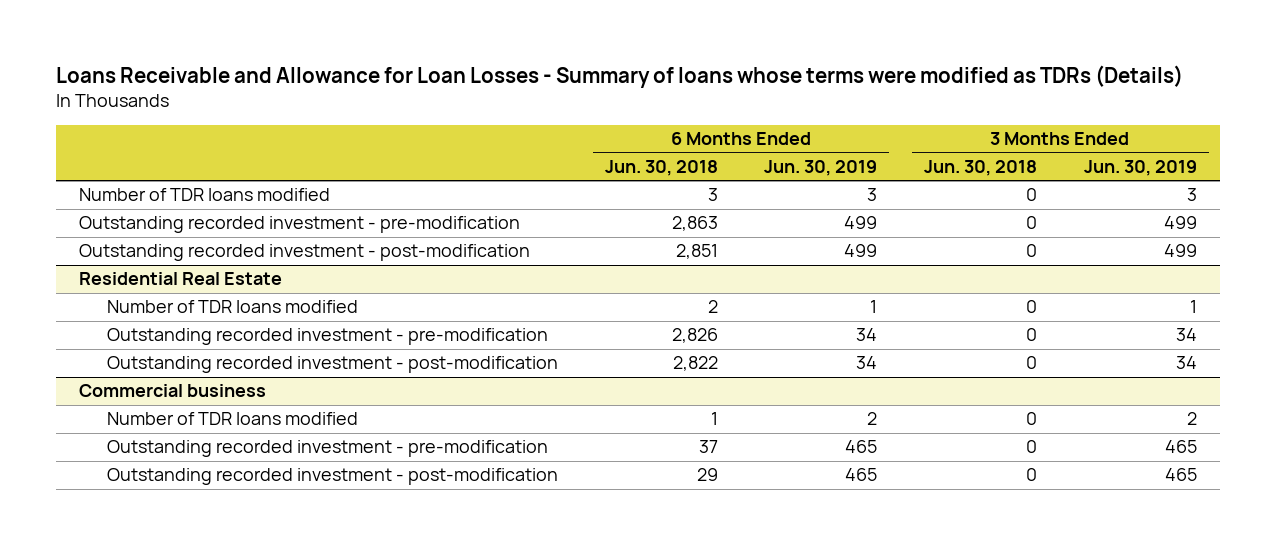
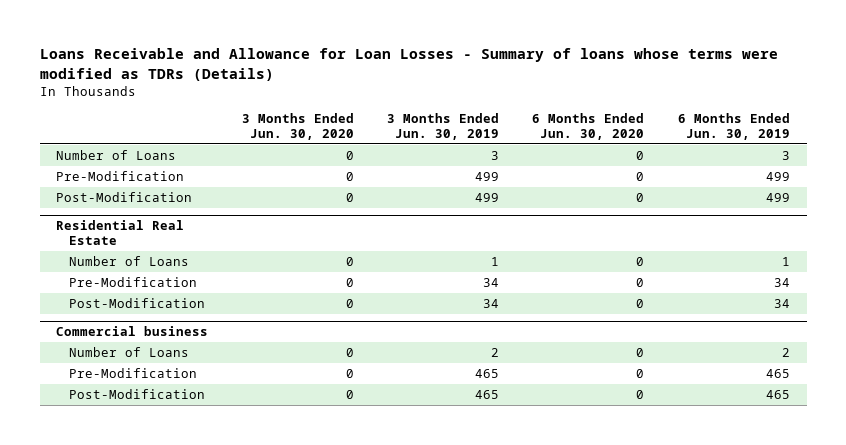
[604,160,718,177] Jun. 30, 2018 -> none
[924,160,1038,177] Jun. 30, 2018 -> none
none -> [241,113,354,140] 3 Months Ended Jun. 30, 2020
none -> [532,113,645,140] 6 Months Ended Jun. 30, 2020
[79,188,331,202] Number of TDR loans modified -> [56,150,177,161] Number of Loans
[79,216,521,234] Outstanding recorded investment - pre-modification -> [56,171,185,182] Pre-Modification
[79,244,531,262] Outstanding recorded investment - post-modification -> [56,192,193,203] Post-Modification
[106,300,358,314] Number of TDR loans modified -> [69,256,190,267] Number of Loans
[106,328,548,346] Outstanding recorded investment - pre-modification -> [69,277,198,288] Pre-Modification
[106,356,558,374] Outstanding recorded investment - post-modification -> [69,298,206,309] Post-Modification
[106,412,358,426] Number of TDR loans modified -> [69,347,190,358] Number of Loans
[106,440,548,458] Outstanding recorded investment - pre-modification -> [69,368,198,379] Pre-Modification
[106,468,558,486] Outstanding recorded investment - post-modification -> [69,389,206,400] Post-Modification

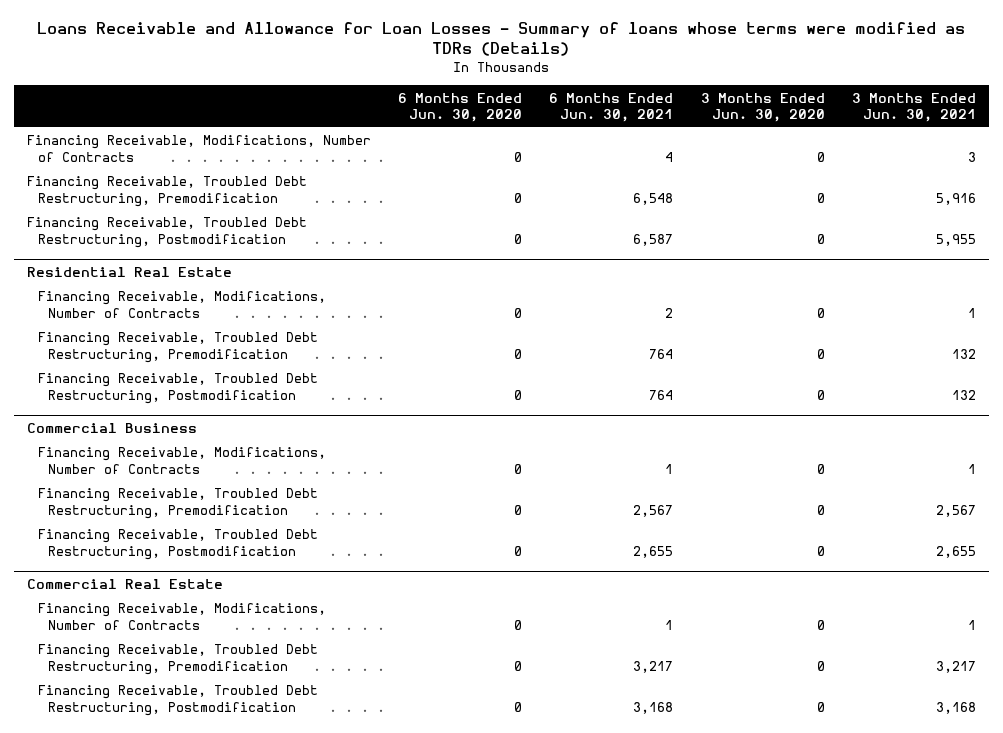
[387,113,500,140] 3 Months Ended Jun. 30, 2019 -> none
[677,113,790,140] 6 Months Ended Jun. 30, 2019 -> none
none -> [549,92,674,123] 6 Months Ended Jun. 30, 2021
none -> [851,92,976,123] 3 Months Ended Jun. 30, 2021
[56,150,177,161] Number of Loans -> [27,135,372,162] Financing Receivable, Modifications, Number of Contracts
[56,171,185,182] Pre-Modification -> [27,176,308,207] Financing Receivable, Troubled Debt Restructuring, Premodification
[56,192,193,203] Post-Modification -> [27,217,308,248] Financing Receivable, Troubled Debt Restructuring, Postmodification
[69,256,190,267] Number of Loans -> [37,291,326,318] Financing Receivable, Modifications, Number of Contracts
[69,277,198,288] Pre-Modification -> [37,332,318,363] Financing Receivable, Troubled Debt Restructuring, Premodification
[69,298,206,309] Post-Modification -> [37,373,318,404] Financing Receivable, Troubled Debt Restructuring, Postmodification
[56,326,209,337] Commercial business -> [27,422,198,433] Commercial Business
[69,347,190,358] Number of Loans -> [37,447,326,474] Financing Receivable, Modifications, Number of Contracts
[69,368,198,379] Pre-Modification -> [37,488,318,519] Financing Receivable, Troubled Debt Restructuring, Premodification
[69,389,206,400] Post-Modification -> [37,529,318,560] Financing Receivable, Troubled Debt Restructuring, Postmodification
none -> [27,578,224,589] Commercial Real Estate
none -> [37,603,326,630] Financing Receivable, Modifications, Number of Contracts
none -> [37,644,318,675] Financing Receivable, Troubled Debt Restructuring, Premodification
none -> [37,685,318,716] Financing Receivable, Troubled Debt Restructuring, Postmodification

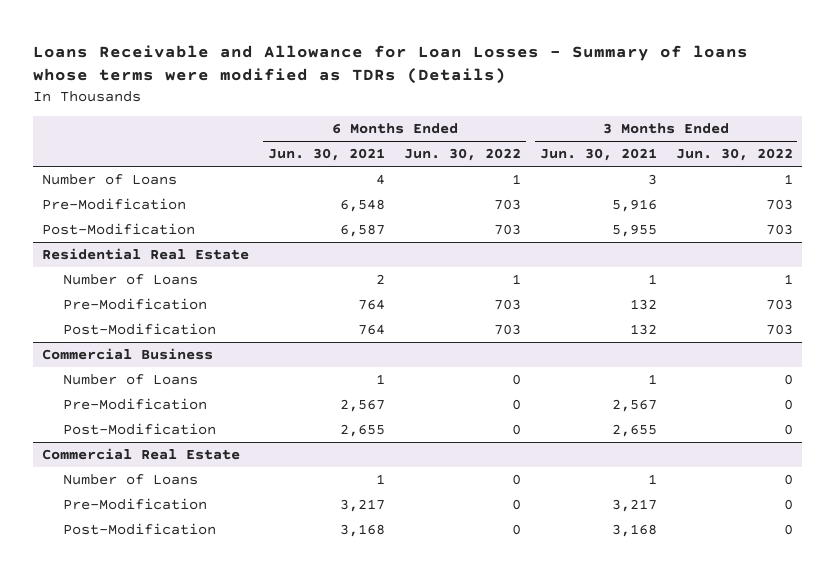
[398,92,523,123] 6 Months Ended Jun. 30, 2020 -> none
[700,92,825,123] 3 Months Ended Jun. 30, 2020 -> none
none -> [403,148,521,162] Jun. 30, 2022
none -> [675,148,793,162] Jun. 30, 2022
[27,135,372,162] Financing Receivable, Modifications, Number of Contracts -> [42,173,178,185] Number of Loans
[27,176,308,207] Financing Receivable, Troubled Debt Restructuring, Premodification -> [42,197,187,210] Pre-Modification
[27,217,308,248] Financing Receivable, Troubled Debt Restructuring, Postmodification -> [42,222,196,235] Post-Modification
[37,291,326,318] Financing Receivable, Modifications, Number of Contracts -> [62,273,198,285] Number of Loans
[37,332,318,363] Financing Receivable, Troubled Debt Restructuring, Premodification -> [62,297,207,310] Pre-Modification
[37,373,318,404] Financing Receivable, Troubled Debt Restructuring, Postmodification -> [62,322,216,335] Post-Modification
[37,447,326,474] Financing Receivable, Modifications, Number of Contracts -> [62,373,198,385] Number of Loans
[37,488,318,519] Financing Receivable, Troubled Debt Restructuring, Premodification -> [62,397,207,410] Pre-Modification
[37,529,318,560] Financing Receivable, Troubled Debt Restructuring, Postmodification -> [62,422,216,435] Post-Modification
[37,603,326,630] Financing Receivable, Modifications, Number of Contracts -> [62,473,198,485] Number of Loans
[37,644,318,675] Financing Receivable, Troubled Debt Restructuring, Premodification -> [62,497,207,510] Pre-Modification
[37,685,318,716] Financing Receivable, Troubled Debt Restructuring, Postmodification -> [62,522,216,535] Post-Modification

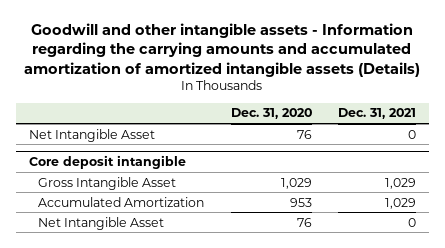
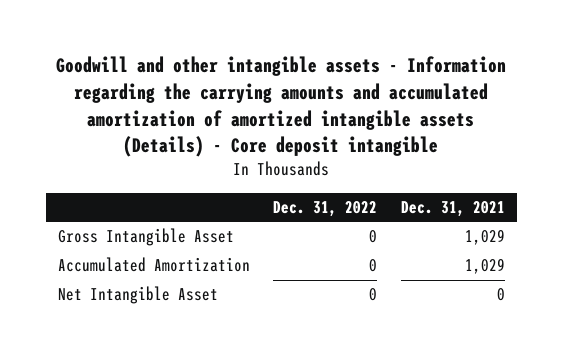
[24,23,421,77] Goodwill and other intangible assets - Information regarding the carrying amounts and accumulated amortization of amortized intangible assets (Details) -> [56,56,507,158] Goodwill and other intangible assets - Information regarding the carrying amounts and accumulated amortization of amortized intangible assets (Details) - Core deposit intangible
[230,108,312,120] Dec. 31, 2020 -> none
none -> [273,200,378,217] Dec. 31, 2022
[28,128,155,142] Net Intangible Asset -> none
[28,154,186,169] Core deposit intangible -> none

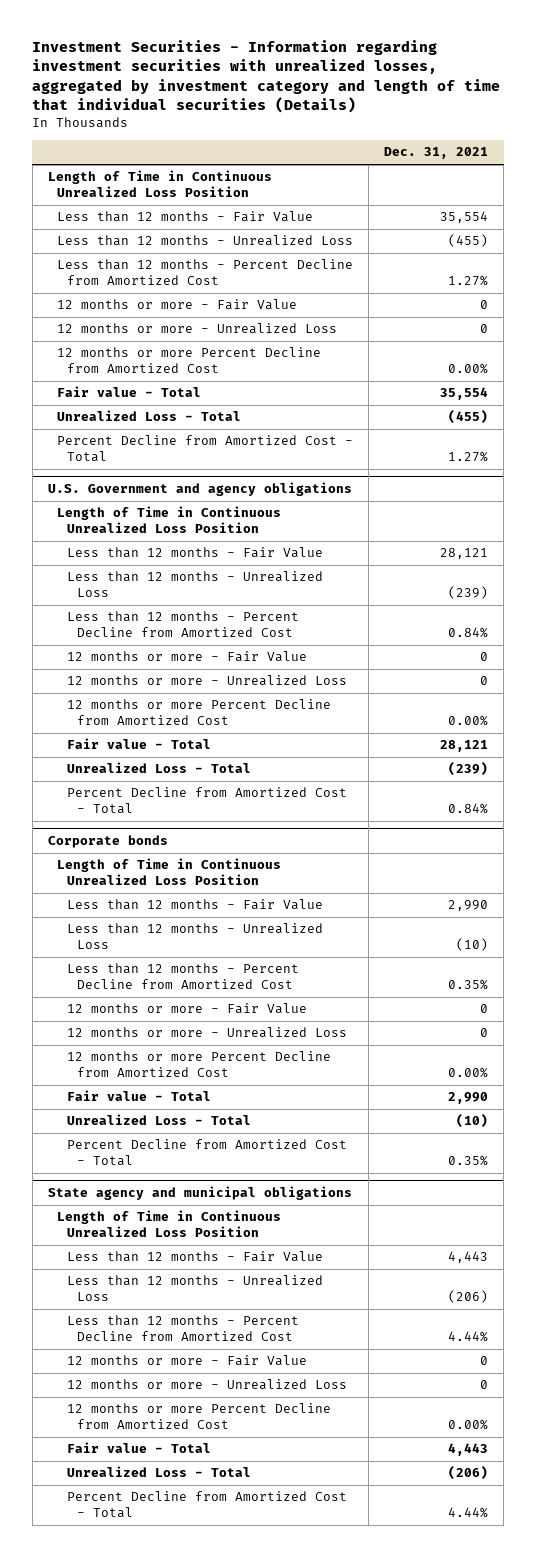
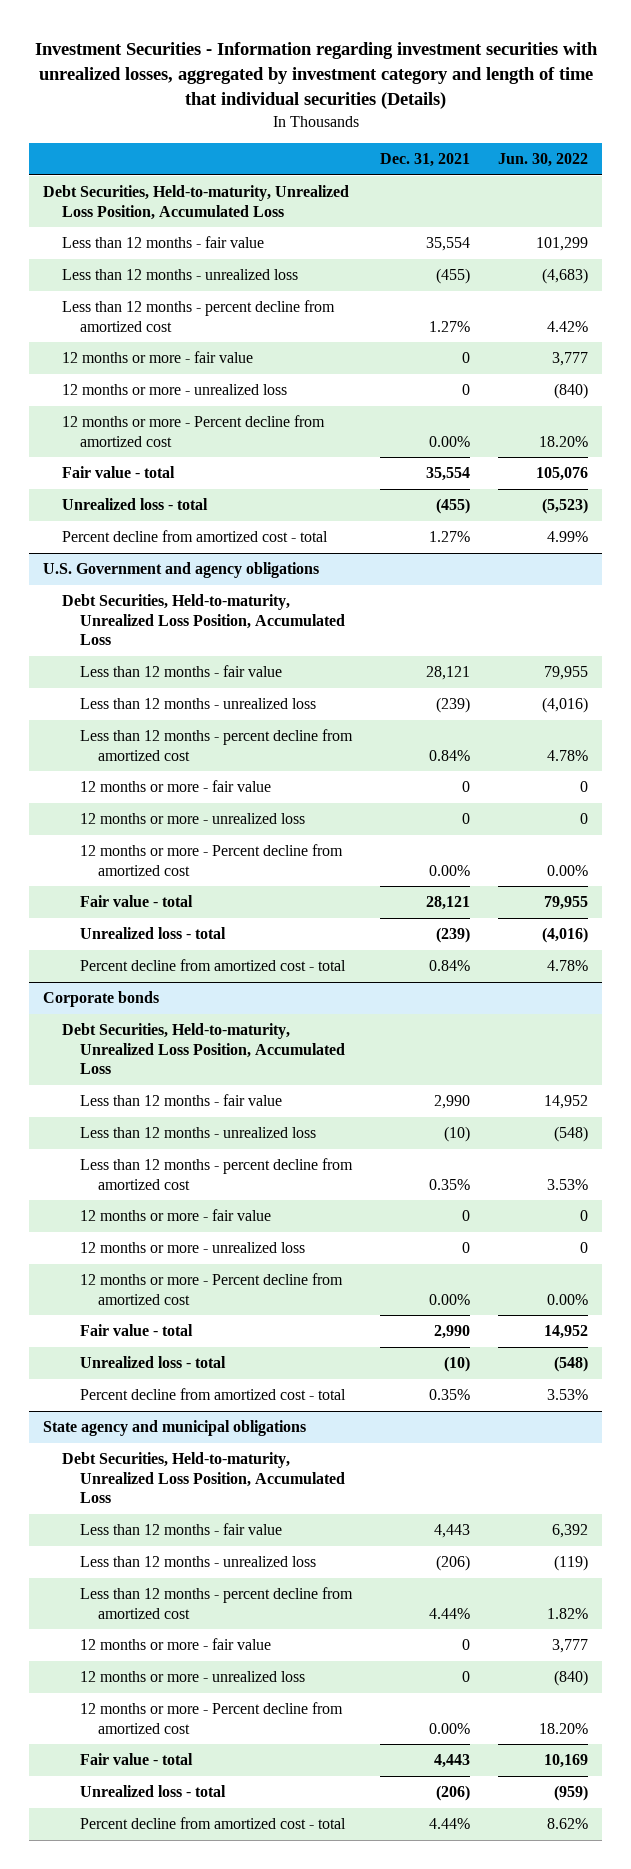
none -> [497,153,588,168] Jun. 30, 2022
[47,170,272,198] Length of Time in Continuous Unrealized Loss Position -> [43,185,350,220] Debt Securities, Held-to-maturity, Unrealized Loss Position, Accumulated Loss
[57,211,314,223] Less than 12 months - Fair Value -> [61,236,264,249] Less than 12 months - fair value
[57,235,354,247] Less than 12 months - Unrealized Loss -> [61,269,298,281] Less than 12 months - unrealized loss
[57,259,354,286] Less than 12 months - Percent Decline from Amortized Cost -> [61,300,335,332] Less than 12 months - percent decline from amortized cost
[57,299,298,311] 12 months or more - Fair Value -> [61,351,253,364] 12 months or more - fair value
[57,323,338,335] 12 months or more - Unrealized Loss -> [61,384,287,396] 12 months or more - unrealized loss
[57,347,322,374] 12 months or more Percent Decline from Amortized Cost -> [61,415,325,447] 12 months or more - Percent decline from amortized cost
[57,386,202,398] Fair value - Total -> [61,466,175,479] Fair value - total
[57,410,242,422] Unrealized Loss - Total -> [61,498,208,511] Unrealized loss - total
[57,435,354,463] Percent Decline from Amortized Cost - Total -> [61,530,328,543] Percent decline from amortized cost - total
[57,506,282,534] Length of Time in Continuous Unrealized Loss Position -> [61,594,345,646] Debt Securities, Held-to-maturity, Unrealized Loss Position, Accumulated Loss
[66,547,323,559] Less than 12 months - Fair Value -> [79,665,282,678] Less than 12 months - fair value
[66,571,323,598] Less than 12 months - Unrealized Loss -> [79,698,316,710] Less than 12 months - unrealized loss
[66,611,299,638] Less than 12 months - Percent Decline from Amortized Cost -> [79,729,353,761] Less than 12 months - percent decline from amortized cost
[66,651,307,663] 12 months or more - Fair Value -> [79,780,271,793] 12 months or more - fair value
[66,675,347,687] 12 months or more - Unrealized Loss -> [79,813,305,825] 12 months or more - unrealized loss
[66,699,331,726] 12 months or more Percent Decline from Amortized Cost -> [79,844,343,876] 12 months or more - Percent decline from amortized cost
[66,738,211,750] Fair value - Total -> [79,895,193,908] Fair value - total
[66,762,251,774] Unrealized Loss - Total -> [79,927,226,940] Unrealized loss - total
[66,787,347,815] Percent Decline from Amortized Cost - Total -> [79,959,346,972] Percent decline from amortized cost - total
[57,858,282,886] Length of Time in Continuous Unrealized Loss Position -> [61,1023,345,1075] Debt Securities, Held-to-maturity, Unrealized Loss Position, Accumulated Loss
[66,899,323,911] Less than 12 months - Fair Value -> [79,1094,282,1107] Less than 12 months - fair value
[66,923,323,950] Less than 12 months - Unrealized Loss -> [79,1127,316,1139] Less than 12 months - unrealized loss
[66,963,299,990] Less than 12 months - Percent Decline from Amortized Cost -> [79,1158,353,1190] Less than 12 months - percent decline from amortized cost
[66,1003,307,1015] 12 months or more - Fair Value -> [79,1209,271,1222] 12 months or more - fair value
[66,1027,347,1039] 12 months or more - Unrealized Loss -> [79,1242,305,1254] 12 months or more - unrealized loss
[66,1051,331,1078] 12 months or more Percent Decline from Amortized Cost -> [79,1273,343,1305] 12 months or more - Percent decline from amortized cost
[66,1090,211,1102] Fair value - Total -> [79,1324,193,1337] Fair value - total
[66,1114,251,1126] Unrealized Loss - Total -> [79,1356,226,1369] Unrealized loss - total
[66,1139,347,1167] Percent Decline from Amortized Cost - Total -> [79,1388,346,1401] Percent decline from amortized cost - total
[57,1210,282,1238] Length of Time in Continuous Unrealized Loss Position -> [61,1452,345,1504] Debt Securities, Held-to-maturity, Unrealized Loss Position, Accumulated Loss
[66,1251,323,1263] Less than 12 months - Fair Value -> [79,1523,282,1536] Less than 12 months - fair value
[66,1275,323,1302] Less than 12 months - Unrealized Loss -> [79,1556,316,1568] Less than 12 months - unrealized loss
[66,1315,299,1342] Less than 12 months - Percent Decline from Amortized Cost -> [79,1587,353,1619] Less than 12 months - percent decline from amortized cost
[66,1355,307,1367] 12 months or more - Fair Value -> [79,1638,271,1651] 12 months or more - fair value
[66,1379,347,1391] 12 months or more - Unrealized Loss -> [79,1671,305,1683] 12 months or more - unrealized loss
[66,1403,331,1430] 12 months or more Percent Decline from Amortized Cost -> [79,1702,343,1734] 12 months or more - Percent decline from amortized cost
[66,1442,211,1454] Fair value - Total -> [79,1753,193,1766] Fair value - total
[66,1466,251,1478] Unrealized Loss - Total -> [79,1785,226,1798] Unrealized loss - total
[66,1491,347,1519] Percent Decline from Amortized Cost - Total -> [79,1817,346,1830] Percent decline from amortized cost - total

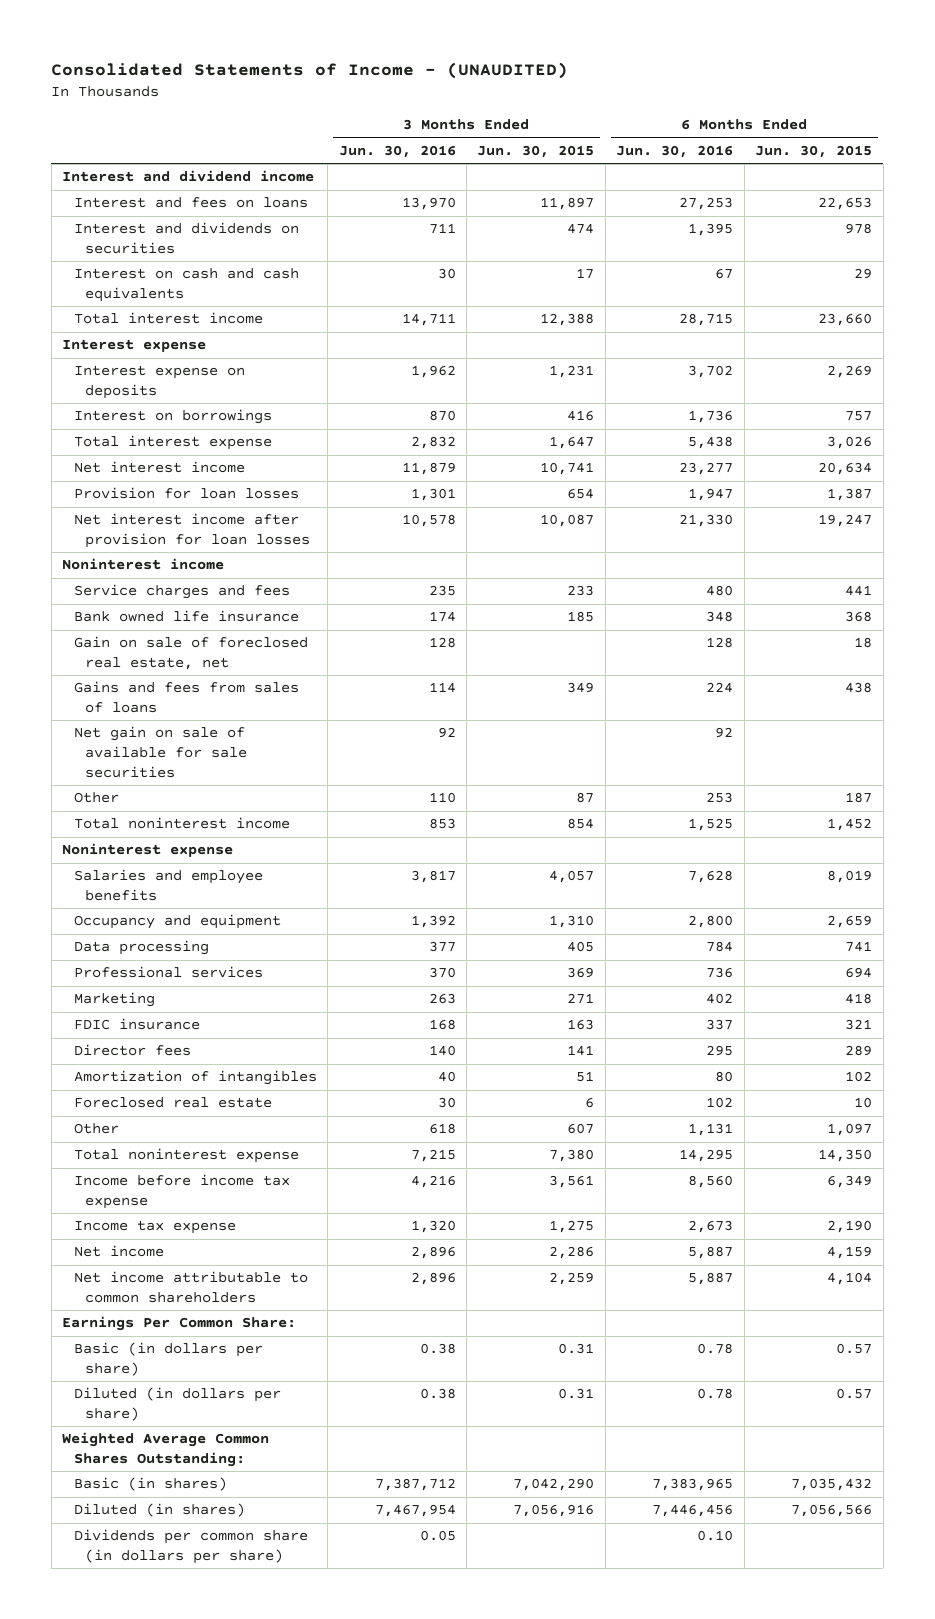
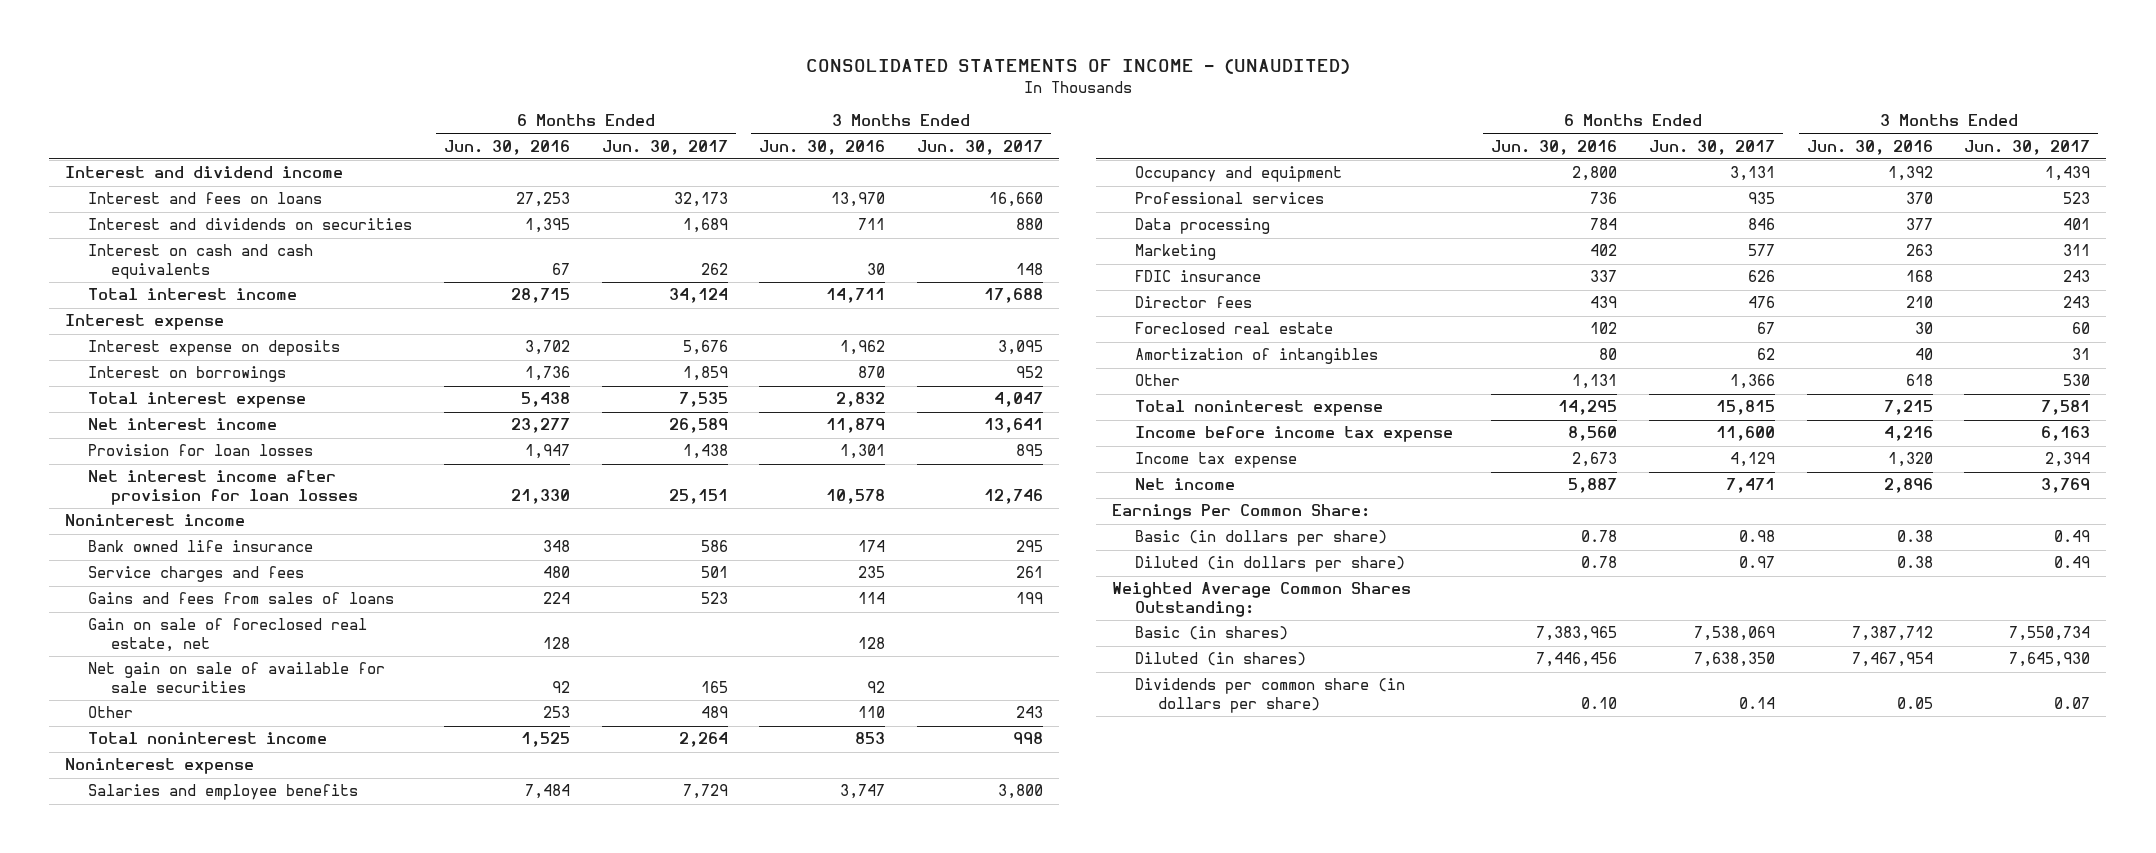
[51,62,569,80] Consolidated Statements of Income - (UNAUDITED) -> [805,59,1350,75] CONSOLIDATED STATEMENTS OF INCOME - (UNAUDITED)
[477,145,595,159] Jun. 30, 2015 -> none
[755,145,873,159] Jun. 30, 2015 -> none
none -> [601,139,728,155] Jun. 30, 2017
none -> [917,139,1044,155] Jun. 30, 2017
[73,584,290,600] Service charges and fees -> [87,566,304,583] Service charges and fees
[73,636,308,671] Gain on sale of foreclosed real estate, net -> [87,618,367,652] Gain on sale of foreclosed real estate, net
[410,870,456,884] 3,817 -> [840,784,886,800] 3,747
[688,870,734,884] 7,628 -> [524,784,570,800] 7,484
[73,940,209,956] Data processing -> [1135,218,1271,235] Data processing
[428,1045,456,1057] 140 -> [1905,296,1933,309] 210
[706,1045,734,1057] 295 -> [1590,296,1618,309] 439
[73,1070,317,1086] Amortization of intangibles -> [1135,348,1379,365] Amortization of intangibles
[73,1271,308,1304] Net income attributable to common shareholders -> none

